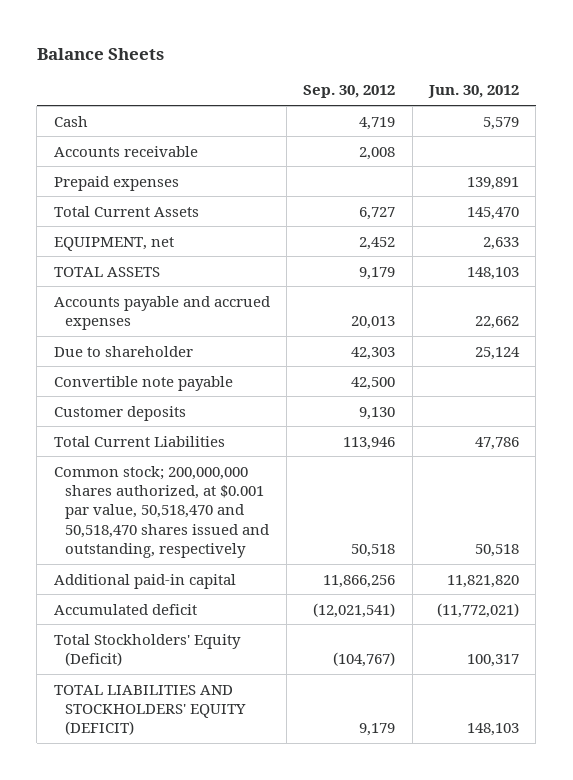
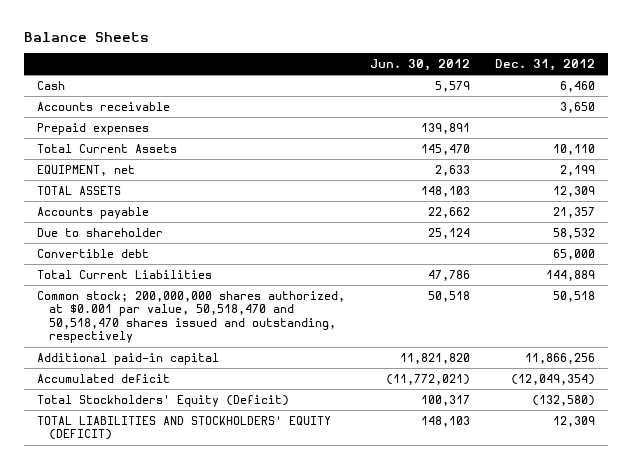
[303,85,396,99] Sep. 30, 2012 -> none
none -> [495,59,596,72] Dec. 31, 2012
[53,295,270,330] Accounts payable and accrued expenses -> [36,206,149,219] Accounts payable
[53,375,233,391] Convertible note payable -> none
[53,405,186,421] Customer deposits -> none
none -> [36,248,149,258] Convertible debt

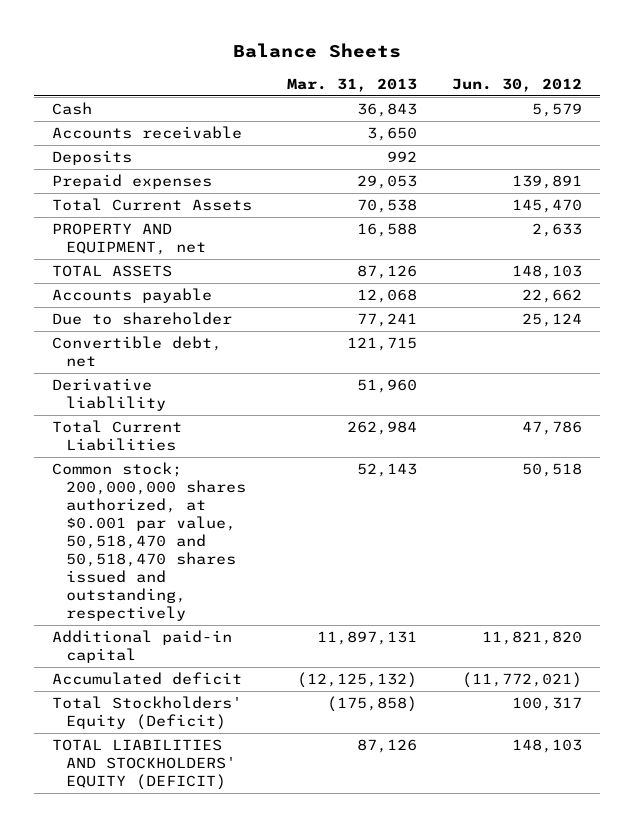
[495,59,596,72] Dec. 31, 2012 -> none
none -> [287,77,418,92] Mar. 31, 2013
none -> [51,150,132,166] Deposits
[36,164,135,176] EQUIPMENT, net -> [51,223,206,256] PROPERTY AND EQUIPMENT, net
[36,248,149,258] Convertible debt -> [51,336,222,368] Convertible debt, net
none -> [51,378,166,412] Derivative liablility

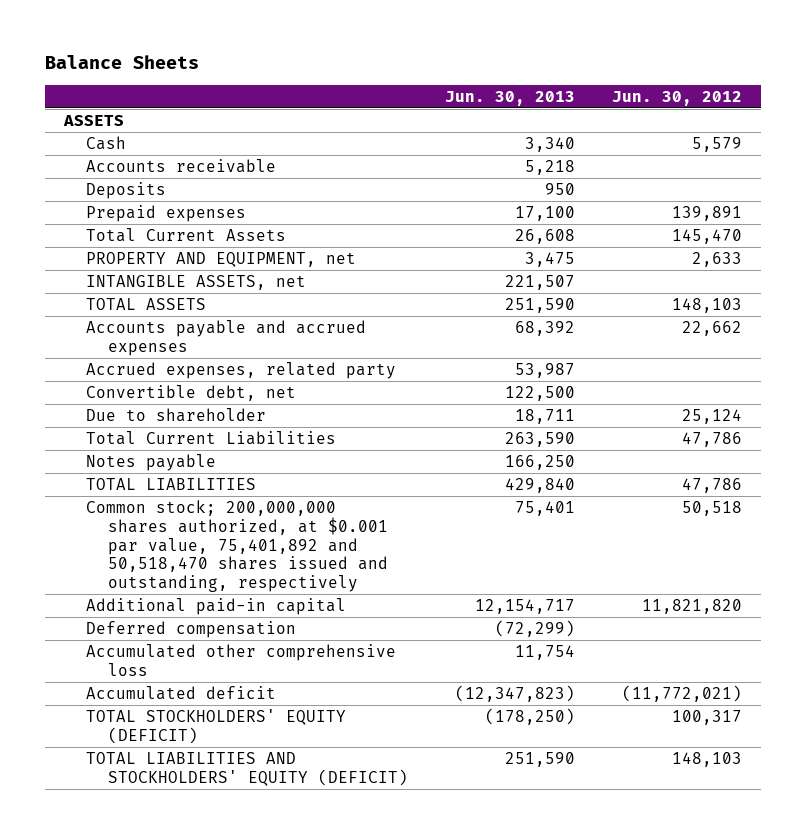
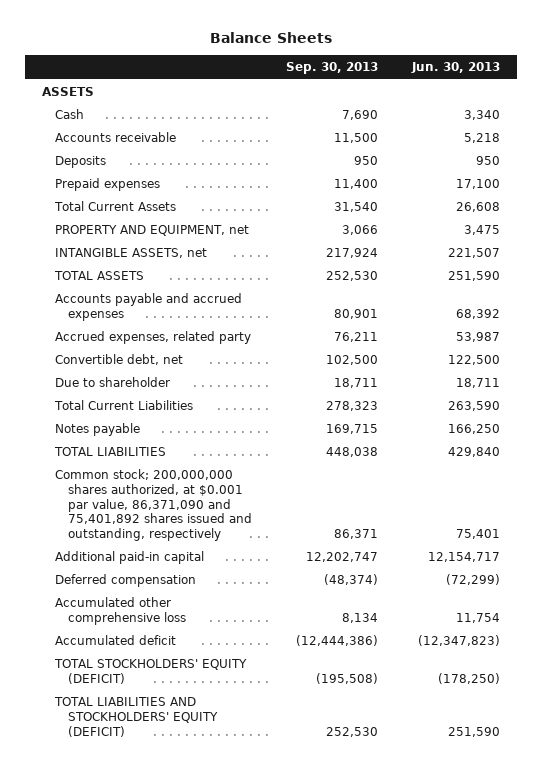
[612,90,743,106] Jun. 30, 2012 -> none
none -> [285,62,378,75] Sep. 30, 2013
[85,499,388,593] Common stock; 200,000,000 shares authorized, at $0.001 par value, 75,401,892 and 50,518,470 shares issued and outstanding, respectively -> [54,469,253,542] Common stock; 200,000,000 shares authorized, at $0.001 par value, 86,371,090 and 75,401,892 shares issued and outstanding, respectively

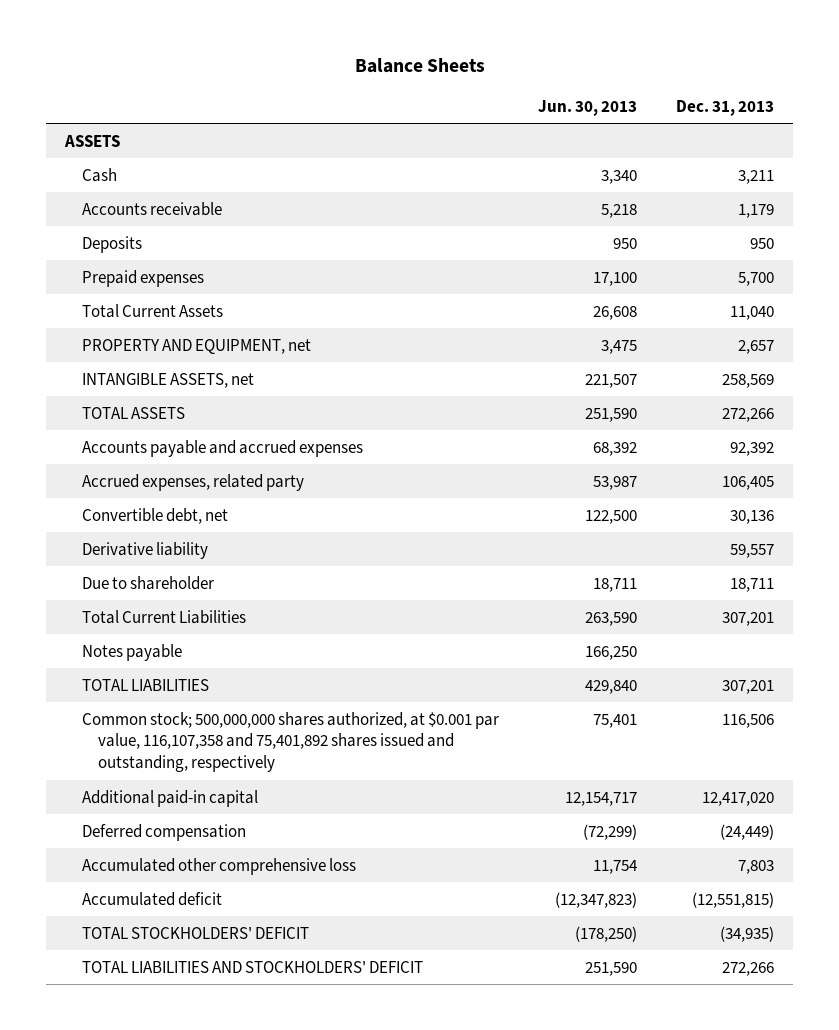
[285,62,378,75] Sep. 30, 2013 -> none
none -> [675,100,774,117] Dec. 31, 2013
none -> [81,541,208,559] Derivative liability
[54,469,253,542] Common stock; 200,000,000 shares authorized, at $0.001 par value, 86,371,090 and 75,401,892 shares issued and outstanding, respectively -> [81,711,499,773] Common stock; 500,000,000 shares authorized, at $0.001 par value, 116,107,358 and 75,401,892 shares issued and outstanding, respectively
[53,659,247,684] TOTAL STOCKHOLDERS' EQUITY (DEFICIT) -> [81,926,309,939] TOTAL STOCKHOLDERS' DEFICIT
[53,697,219,737] TOTAL LIABILITIES AND STOCKHOLDERS' EQUITY (DEFICIT) -> [81,960,423,973] TOTAL LIABILITIES AND STOCKHOLDERS' DEFICIT

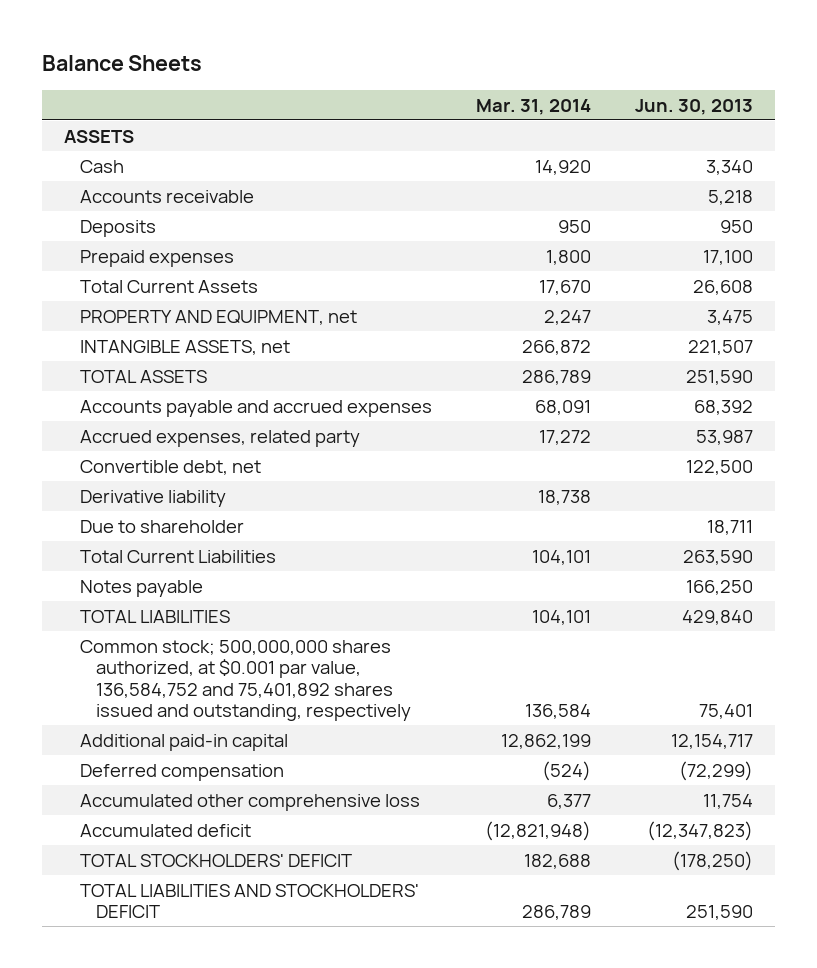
[675,100,774,117] Dec. 31, 2013 -> none
none -> [476,98,592,115] Mar. 31, 2014
[81,711,499,773] Common stock; 500,000,000 shares authorized, at $0.001 par value, 116,107,358 and 75,401,892 shares issued and outstanding, respectively -> [80,639,412,722] Common stock; 500,000,000 shares authorized, at $0.001 par value, 136,584,752 and 75,401,892 shares issued and outstanding, respectively

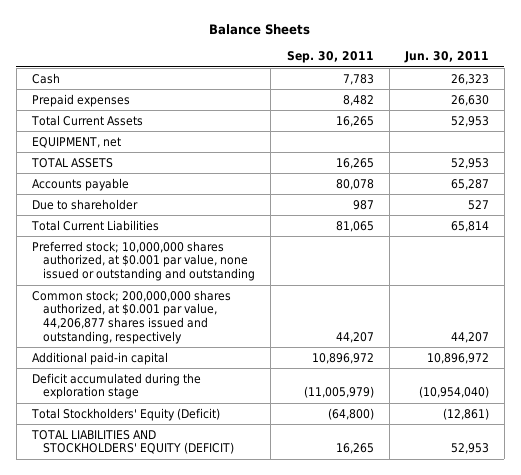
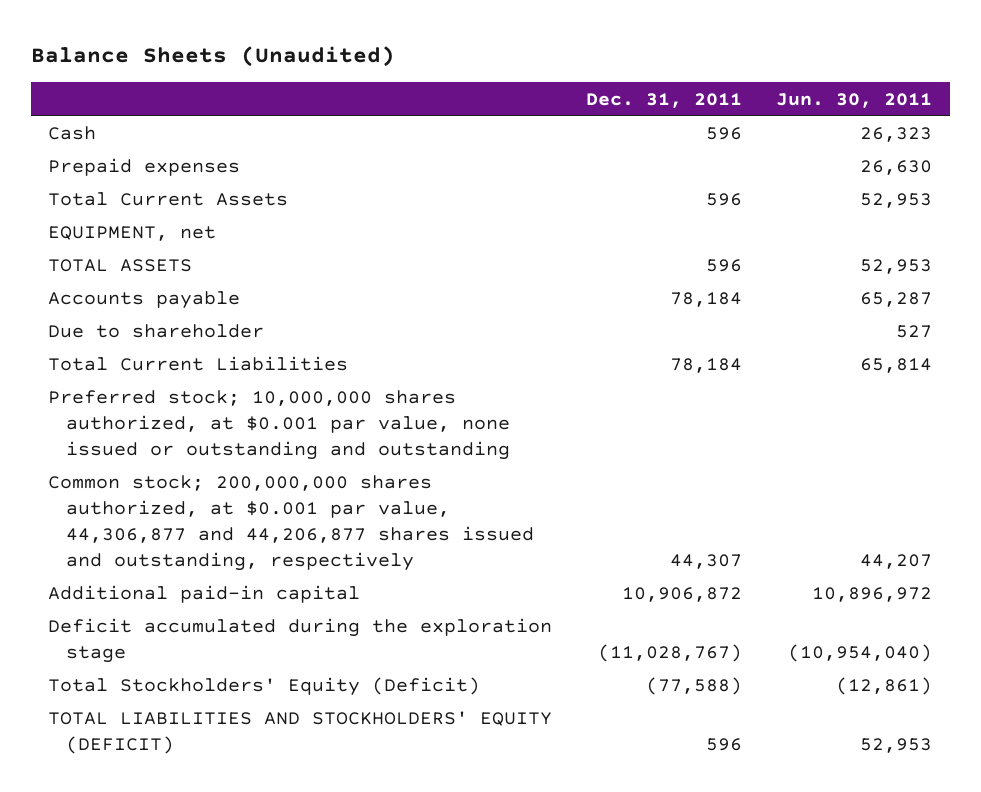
[209,23,311,35] Balance Sheets -> [31,46,396,68] Balance Sheets (Unaudited)
[286,51,374,64] Sep. 30, 2011 -> none
none -> [586,92,743,108] Dec. 31, 2011
[31,289,231,344] Common stock; 200,000,000 shares authorized, at $0.001 par value, 44,206,877 shares issued and outstanding, respectively -> [48,475,534,571] Common stock; 200,000,000 shares authorized, at $0.001 par value, 44,306,877 and 44,206,877 shares issued and outstanding, respectively

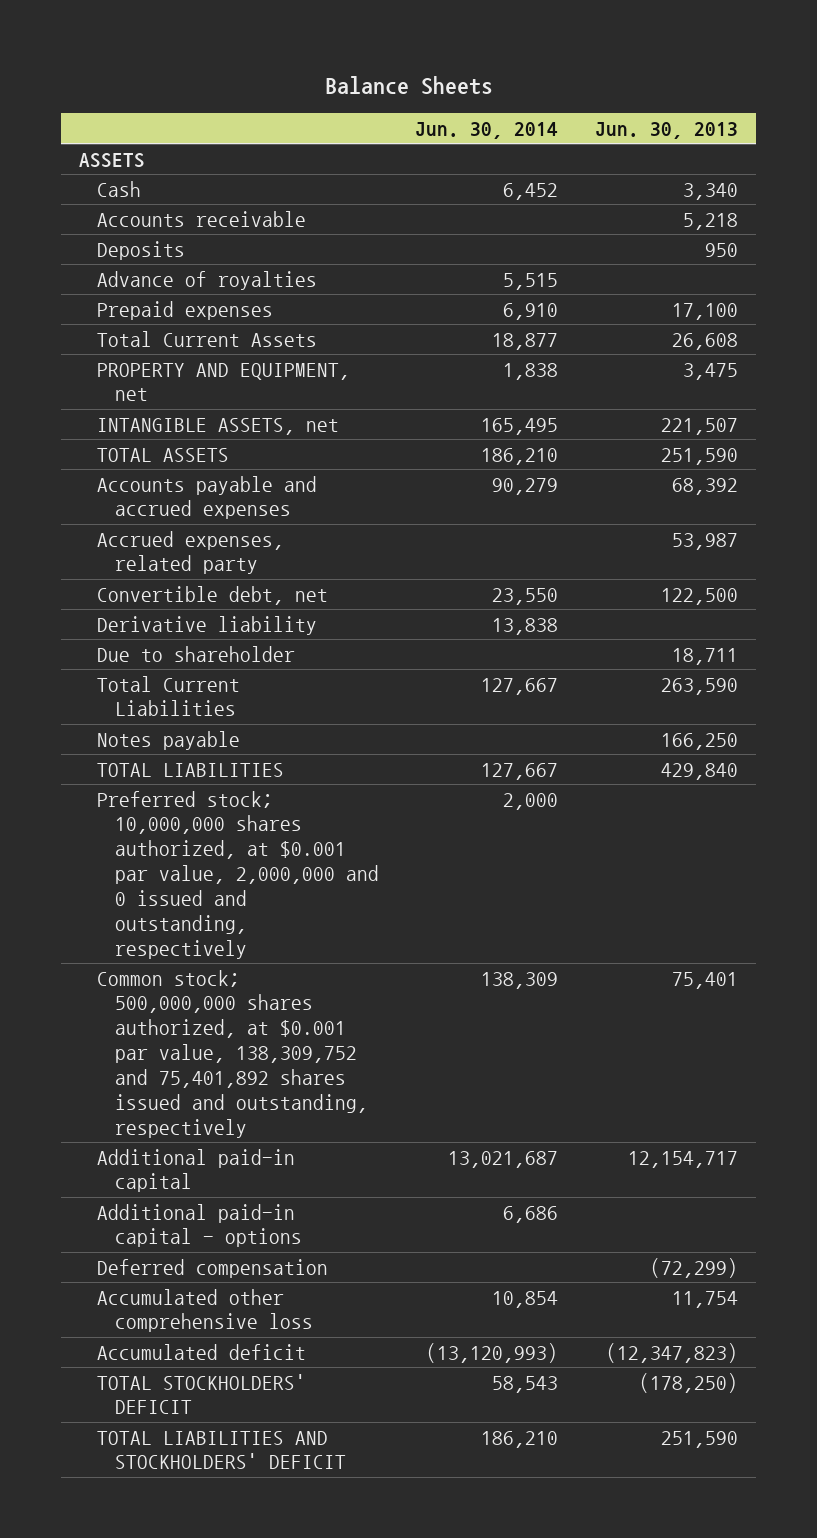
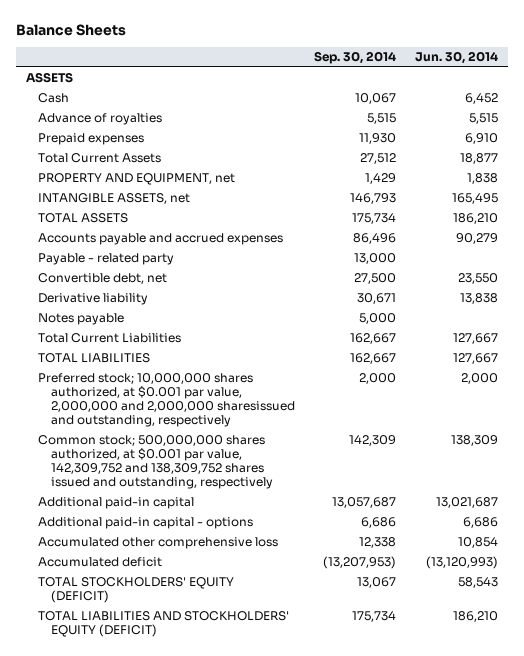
[594,121,738,139] Jun. 30, 2013 -> none
none -> [314,51,397,65] Sep. 30, 2014
[97,210,307,227] Accounts receivable -> none
[97,240,186,260] Deposits -> none
[97,530,285,575] Accrued expenses, related party -> none
none -> [38,253,175,266] Payable - related party
[97,645,296,662] Due to shareholder -> none
[97,675,241,717] Total Current Liabilities -> [38,333,182,344] Total Current Liabilities
[97,790,379,959] Preferred stock; 10,000,000 shares authorized, at $0.001 par value, 2,000,000 and 0 issued and outstanding, respectively -> [38,373,296,428] Preferred stock; 10,000,000 shares authorized, at $0.001 par value, 2,000,000 and 2,000,000 sharesissued and outstanding, respectively
[97,969,368,1138] Common stock; 500,000,000 shares authorized, at $0.001 par value, 138,309,752 and 75,401,892 shares issued and outstanding, respectively -> [38,435,274,490] Common stock; 500,000,000 shares authorized, at $0.001 par value, 142,309,752 and 138,309,752 shares issued and outstanding, respectively
[97,1258,329,1278] Deferred compensation -> none
[97,1373,307,1415] TOTAL STOCKHOLDERS' DEFICIT -> [38,577,235,604] TOTAL STOCKHOLDERS' EQUITY (DEFICIT)
[97,1430,346,1470] TOTAL LIABILITIES AND STOCKHOLDERS' DEFICIT -> [38,611,290,638] TOTAL LIABILITIES AND STOCKHOLDERS' EQUITY (DEFICIT)

